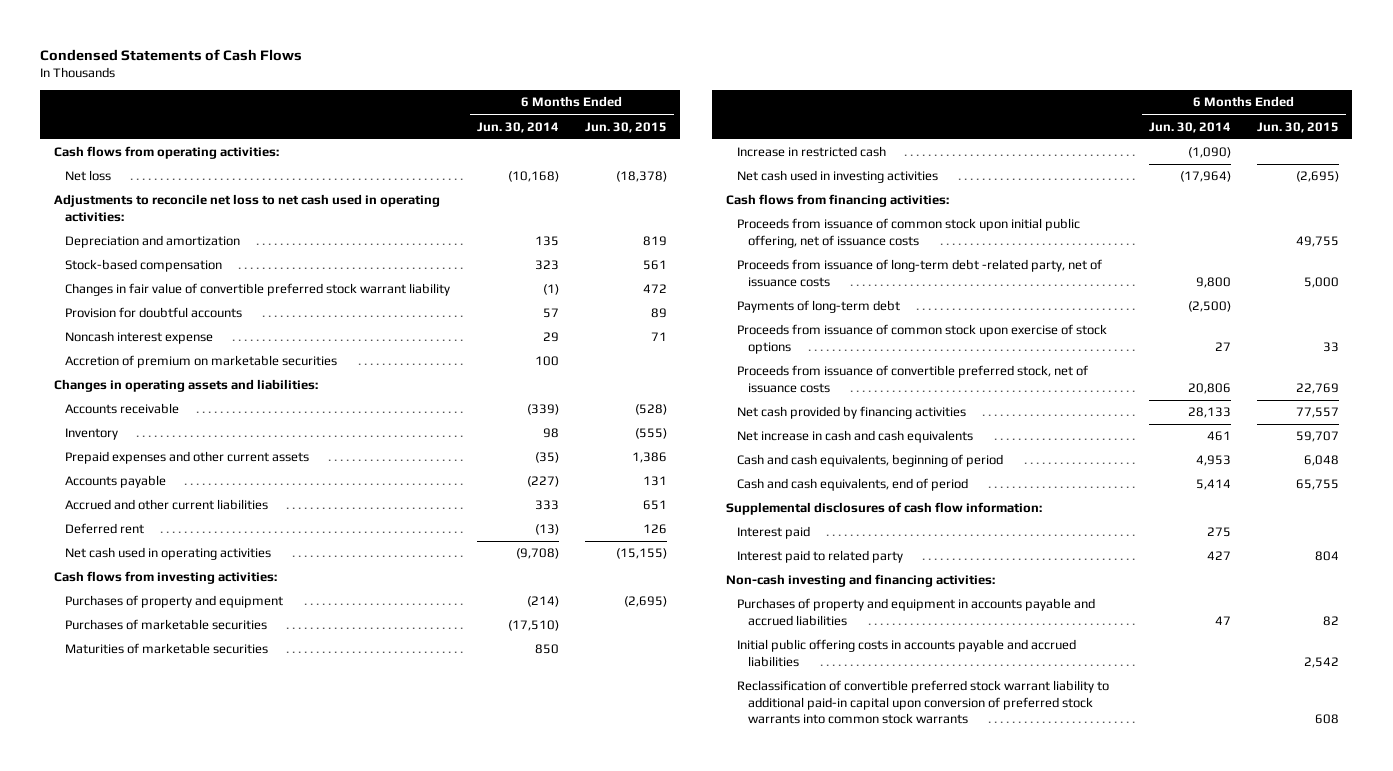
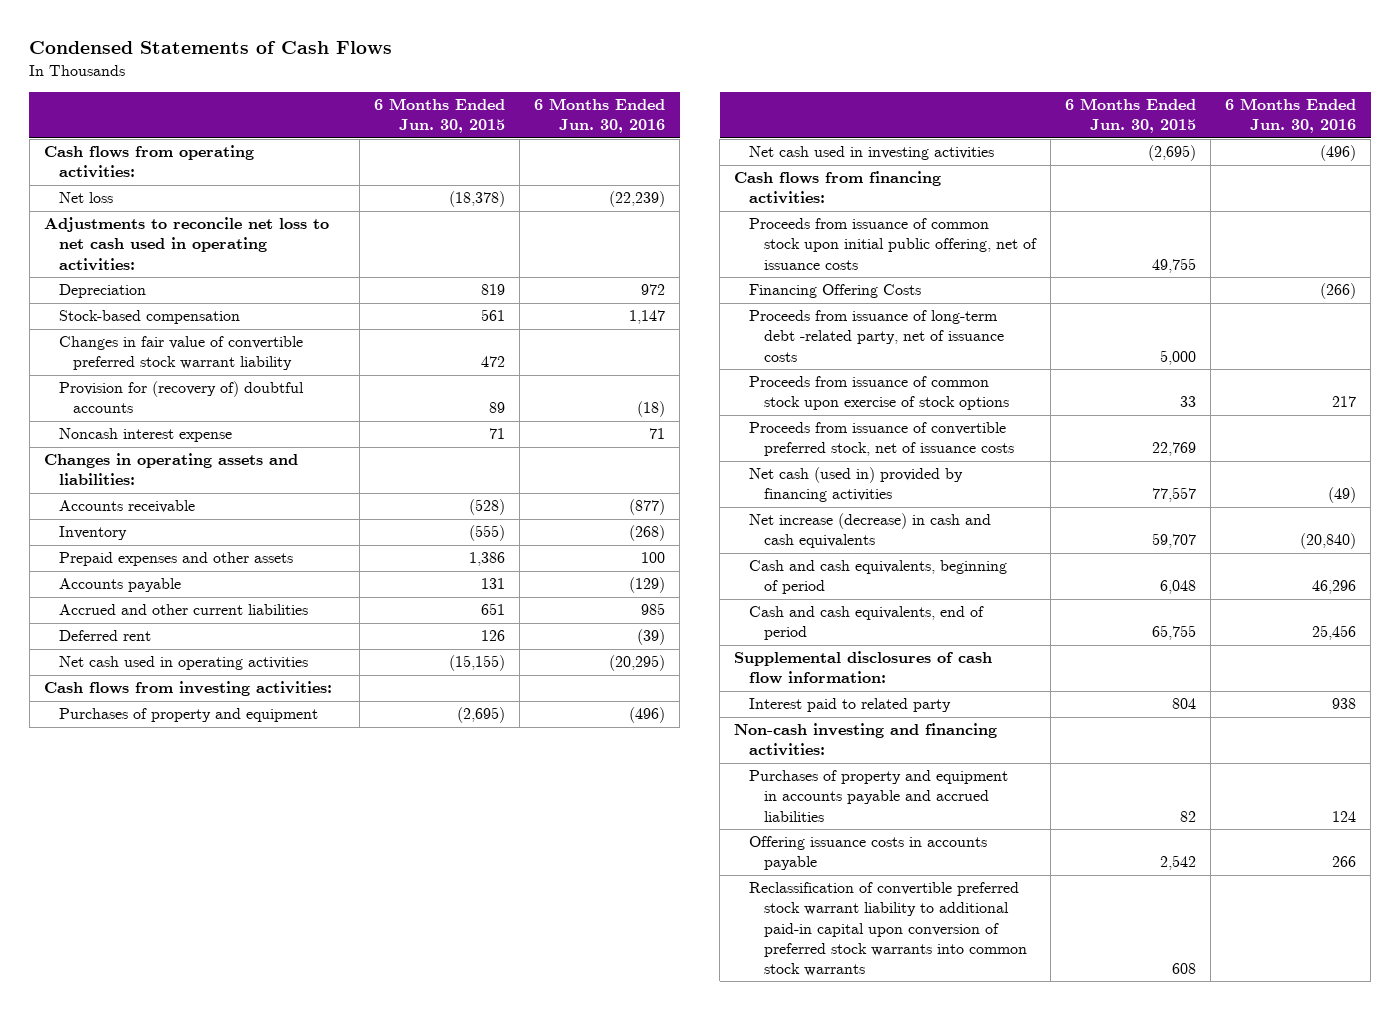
[476,121,559,133] Jun. 30, 2014 -> none
none -> [534,98,666,134] 6 Months Ended Jun. 30, 2016
[64,235,240,249] Depreciation and amortization -> [58,284,146,299] Depreciation
[64,307,242,319] Provision for doubtful accounts -> [58,381,304,414] Provision for (recovery of) doubtful accounts
[64,355,337,369] Accretion of premium on marketable securities -> none
[64,451,309,465] Prepaid expenses and other current assets -> [58,552,293,567] Prepaid expenses and other assets
[64,619,267,631] Purchases of marketable securities -> none
[64,643,268,655] Maturities of marketable securities -> none
[737,146,887,158] Increase in restricted cash -> none
none -> [749,284,922,299] Financing Offering Costs
[737,300,901,314] Payments of long-term debt -> none
[737,406,967,420] Net cash provided by financing activities -> [749,467,964,503] Net cash (used in) provided by financing activities
[737,430,974,444] Net increase in cash and cash equivalents -> [749,513,992,549] Net increase (decrease) in cash and cash equivalents
[737,526,811,540] Interest paid -> none
[737,639,1077,667] Initial public offering costs in accounts payable and accrued liabilities -> [749,836,988,871] Offering issuance costs in accounts payable

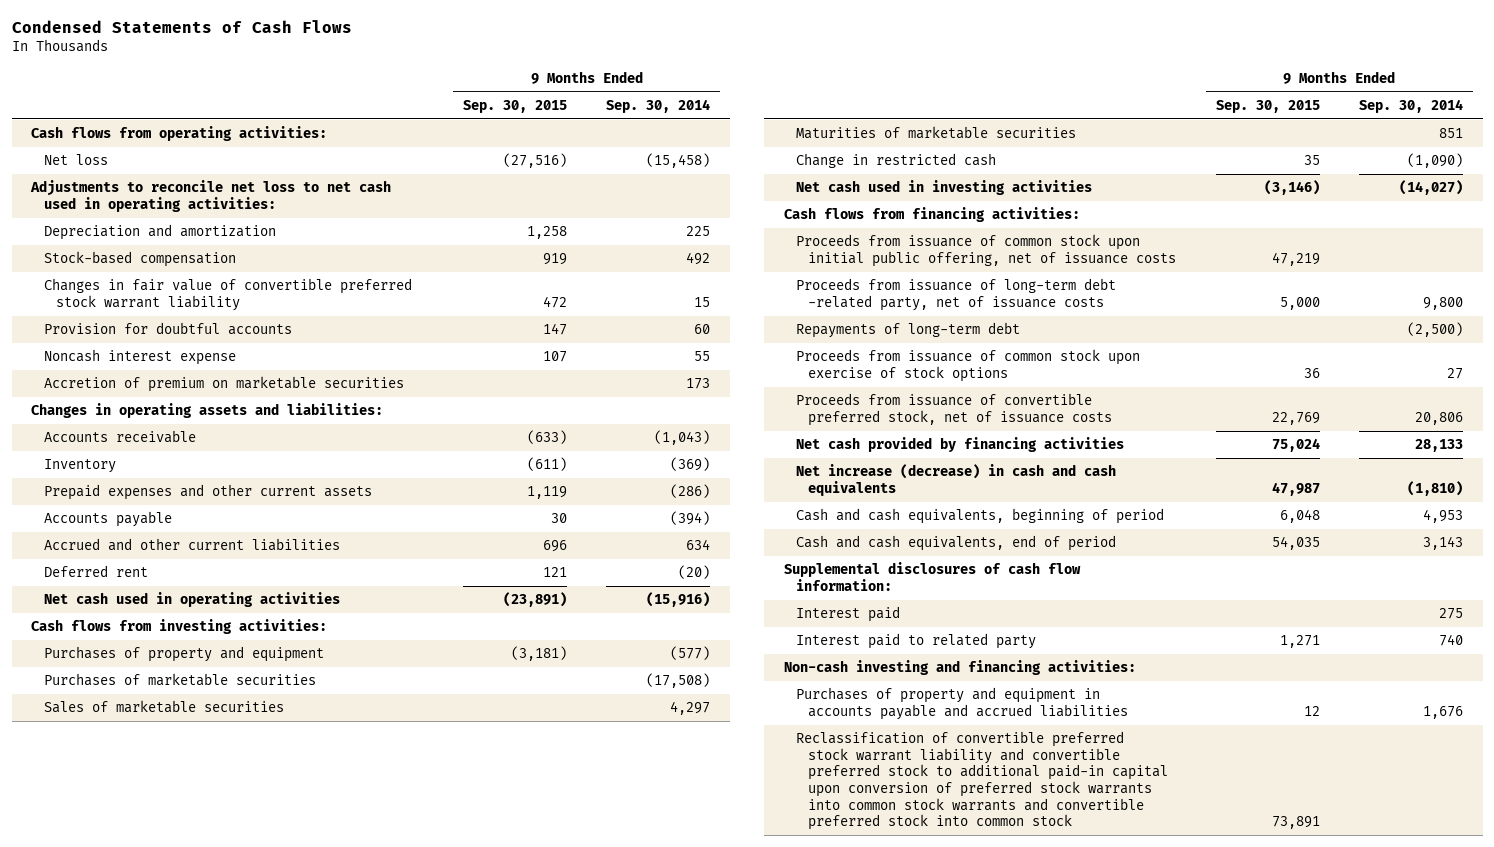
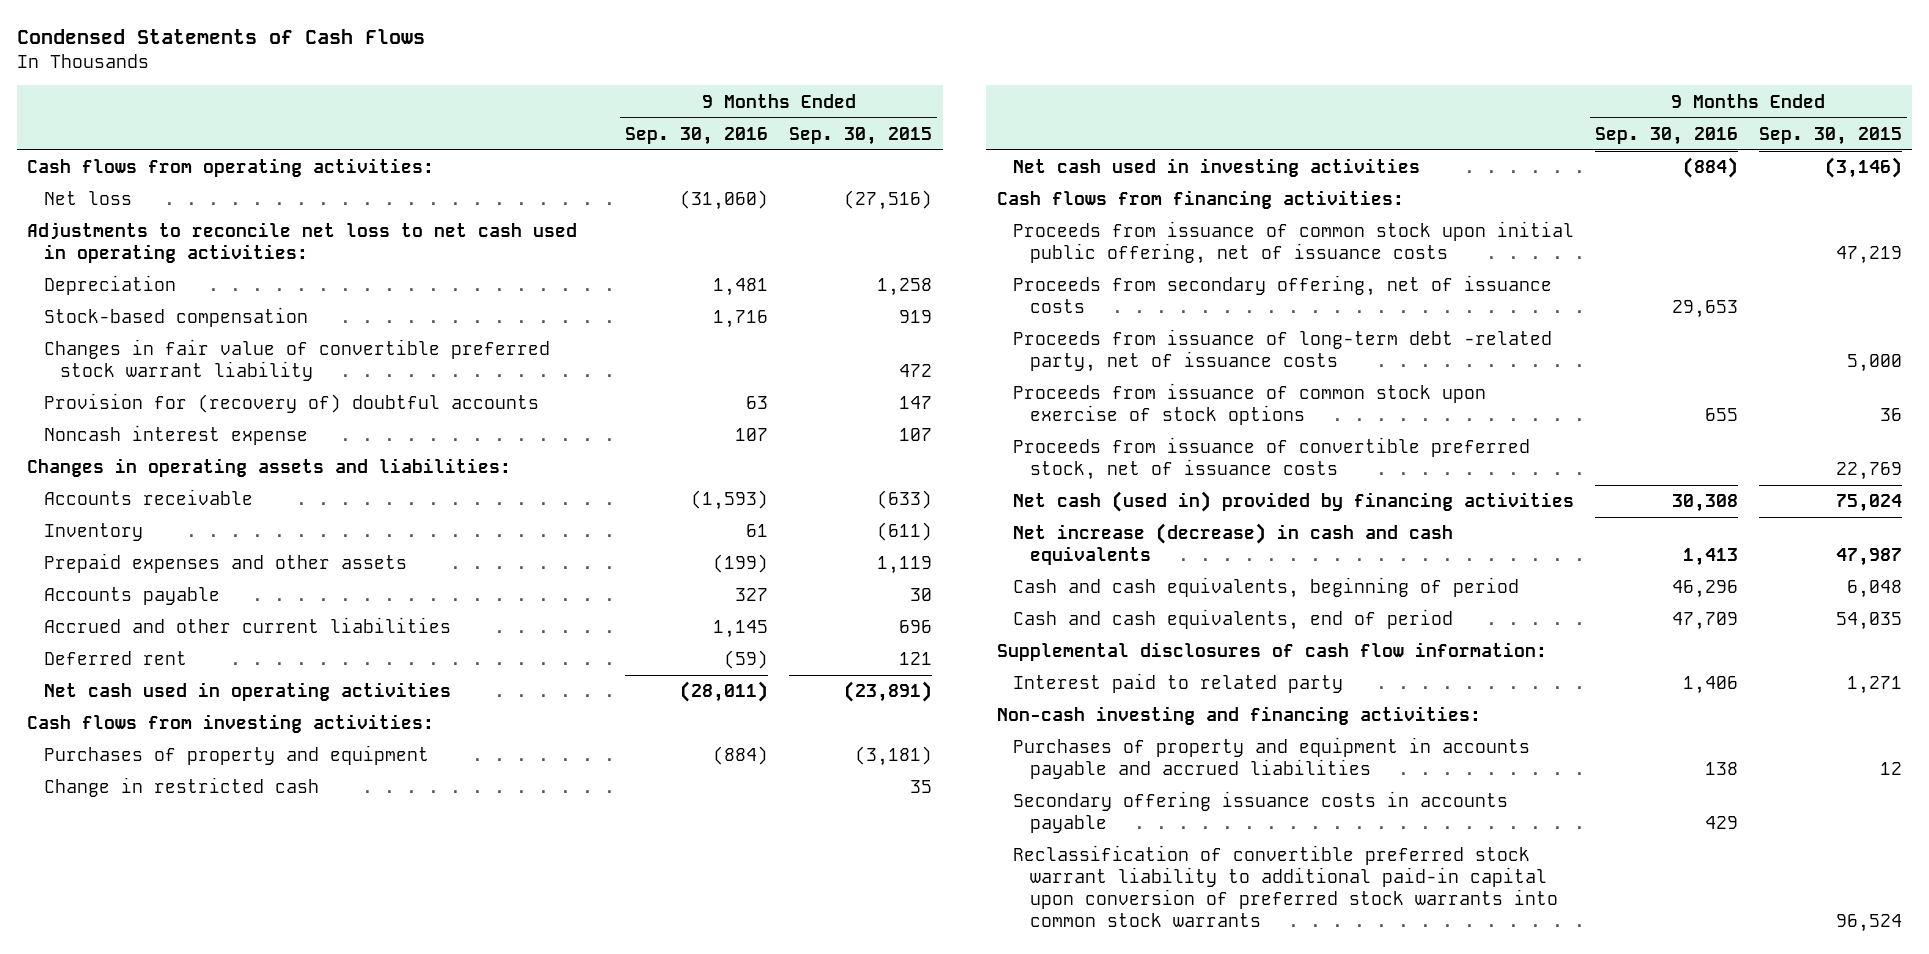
[606,98,711,113] Sep. 30, 2014 -> none
none -> [625,126,769,145] Sep. 30, 2016
[43,224,276,241] Depreciation and amortization -> [43,275,176,296] Depreciation
[43,322,292,336] Provision for doubtful accounts -> [43,393,539,414] Provision for (recovery of) doubtful accounts
[43,376,404,393] Accretion of premium on marketable securities -> none
[43,484,372,501] Prepaid expenses and other current assets -> [43,553,407,574] Prepaid expenses and other assets
[43,673,316,687] Purchases of marketable securities -> none
[43,700,284,714] Sales of marketable securities -> none
[796,126,1077,140] Maturities of marketable securities -> none
none -> [1013,275,1553,314] Proceeds from secondary offering, net of issuance costs
[796,322,1021,339] Repayments of long-term debt -> none
[796,437,1125,453] Net cash provided by financing activities -> [1013,491,1575,513] Net cash (used in) provided by financing activities
[796,606,901,623] Interest paid -> none
none -> [1013,791,1509,834] Secondary offering issuance costs in accounts payable
[796,731,1169,831] Reclassification of convertible preferred stock warrant liability and convertible preferred stock to additional paid-in capital upon conversion of preferred stock warrants into common stock warrants and convertible preferred stock into common stock -> [1013,845,1558,928] Reclassification of convertible preferred stock warrant liability to additional paid-in capital upon conversion of preferred stock warrants into common stock warrants
[1271,816,1320,830] 73,891 -> [1835,914,1902,933] 96,524

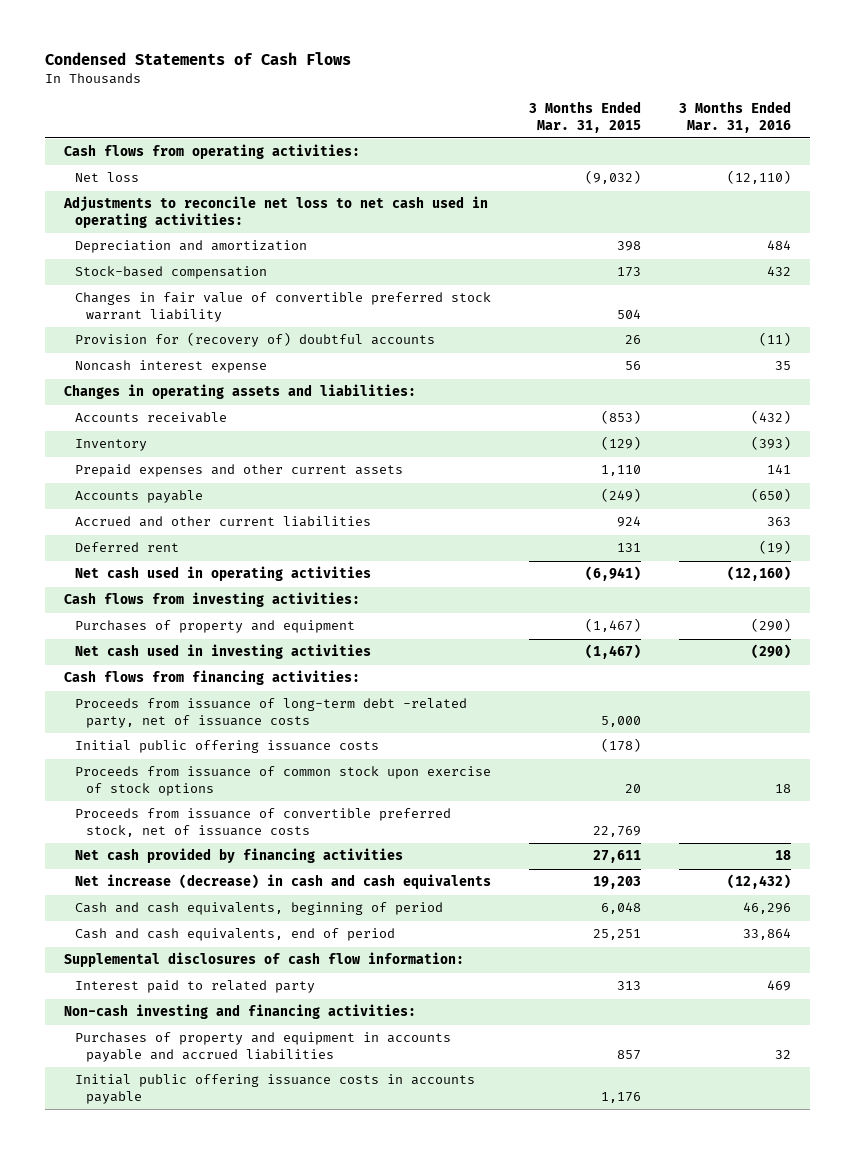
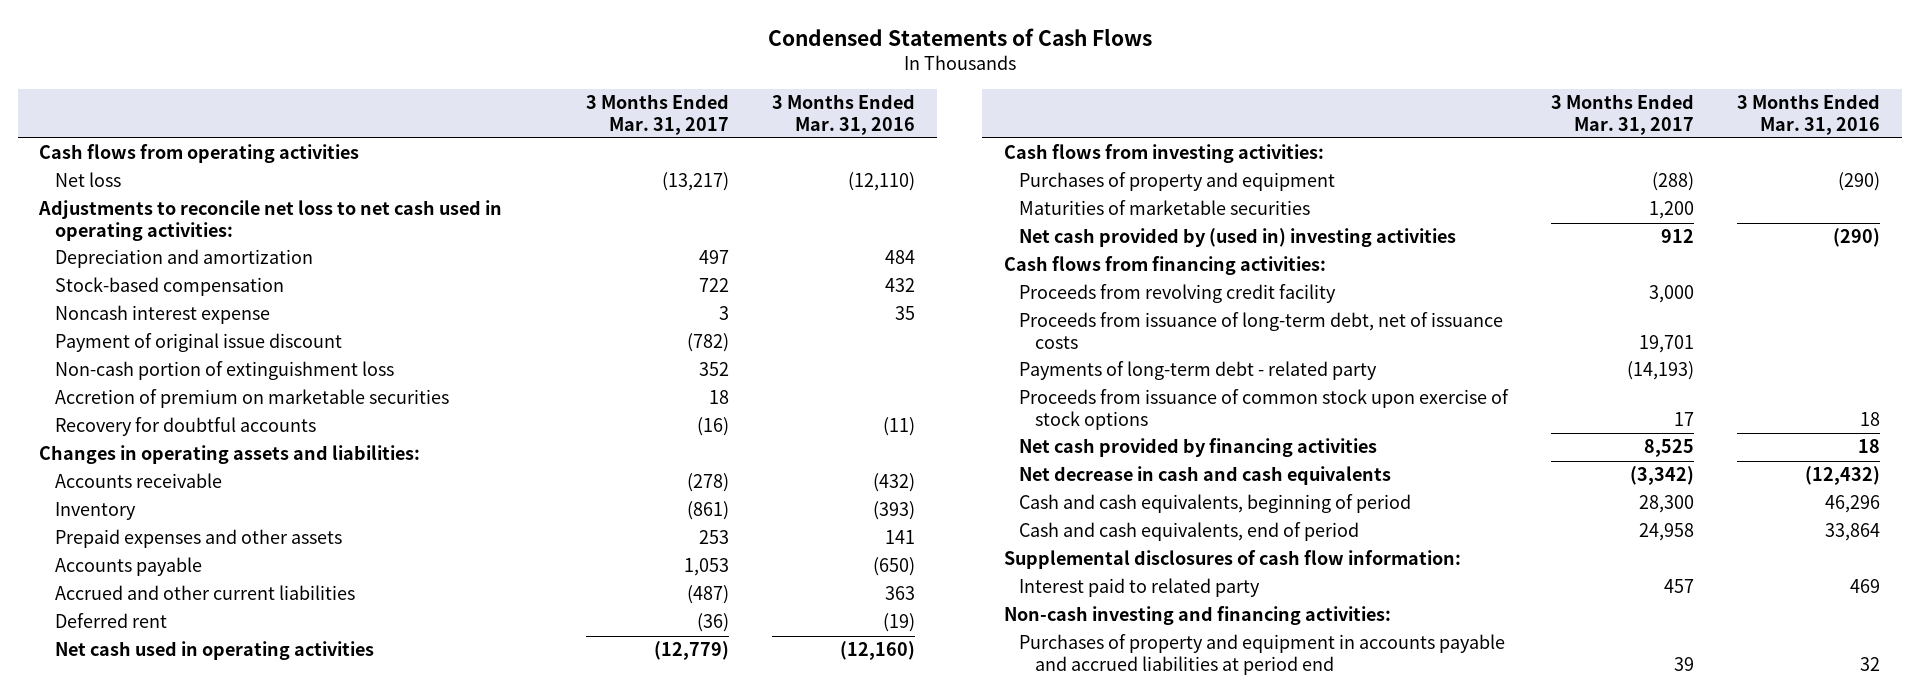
[528,101,641,133] 3 Months Ended Mar. 31, 2015 -> none
none -> [586,94,730,135] 3 Months Ended Mar. 31, 2017
[63,144,360,160] Cash flows from operating activities: -> [39,144,360,164] Cash flows from operating activities
[75,292,492,322] Changes in fair value of convertible preferred stock warrant liability -> none
[75,332,436,348] Provision for (recovery of) doubtful accounts -> none
none -> [54,333,342,353] Payment of original issue discount
none -> [54,361,394,381] Non-cash portion of extinguishment loss
none -> [54,389,449,409] Accretion of premium on marketable securities
none -> [54,417,316,437] Recovery for doubtful accounts
[75,464,404,478] Prepaid expenses and other current assets -> [54,529,342,549] Prepaid expenses and other assets
none -> [1019,200,1311,216] Maturities of marketable securities
[75,644,372,660] Net cash used in investing activities -> [1019,228,1457,248] Net cash provided by (used in) investing activities
[75,740,380,754] Initial public offering issuance costs -> none
none -> [1019,284,1337,304] Proceeds from revolving credit facility
[75,698,468,728] Proceeds from issuance of long-term debt -related party, net of issuance costs -> [1019,312,1504,349] Proceeds from issuance of long-term debt, net of issuance costs
none -> [1019,361,1378,381] Payments of long-term debt - related party
[75,808,452,837] Proceeds from issuance of convertible preferred stock, net of issuance costs -> none
[75,874,492,890] Net increase (decrease) in cash and cash equivalents -> [1019,466,1392,486] Net decrease in cash and cash equivalents
[75,1074,476,1104] Initial public offering issuance costs in accounts payable -> none
[75,1032,452,1062] Purchases of property and equipment in accounts payable and accrued liabilities -> [1019,634,1506,675] Purchases of property and equipment in accounts payable and accrued liabilities at period end

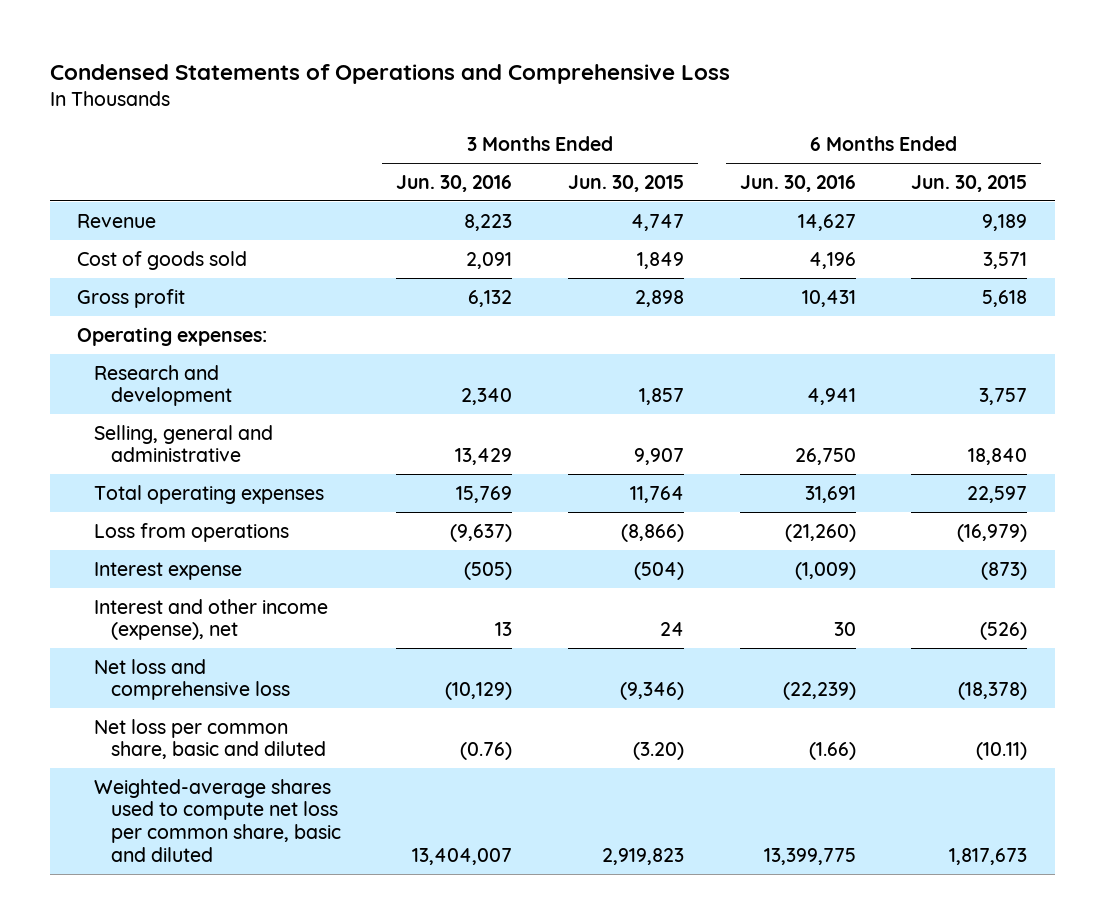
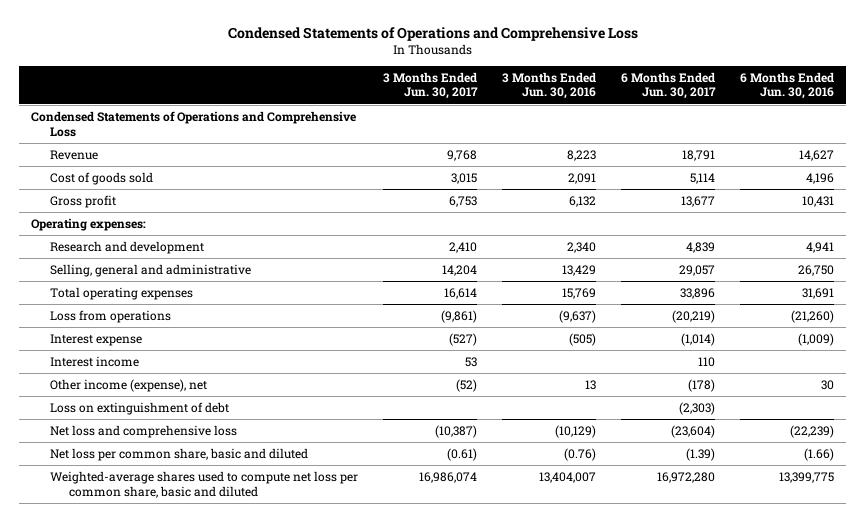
[568,175,685,193] Jun. 30, 2015 -> none
[911,175,1028,193] Jun. 30, 2015 -> none
none -> [383,71,479,100] 3 Months Ended Jun. 30, 2017
none -> [620,71,716,100] 6 Months Ended Jun. 30, 2017
none -> [31,110,357,137] Condensed Statements of Operations and Comprehensive Loss
none -> [50,355,140,367] Interest income
[94,598,329,641] Interest and other income (expense), net -> [50,378,208,392] Other income (expense), net
none -> [50,401,230,415] Loss on extinguishment of debt

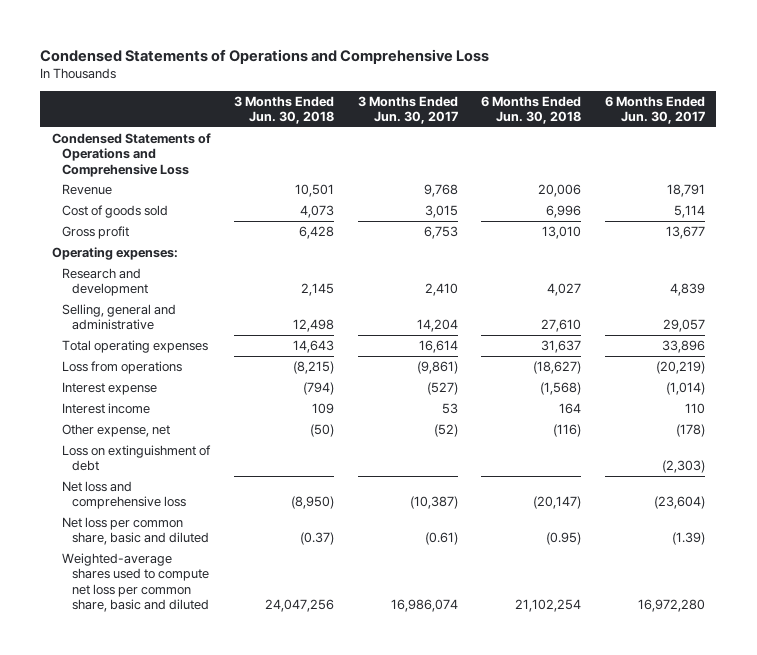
[502,71,597,100] 3 Months Ended Jun. 30, 2016 -> none
[739,71,834,100] 6 Months Ended Jun. 30, 2016 -> none
none -> [234,95,335,125] 3 Months Ended Jun. 30, 2018
none -> [481,95,582,125] 6 Months Ended Jun. 30, 2018
[50,378,208,392] Other income (expense), net -> [62,423,171,437] Other expense, net

